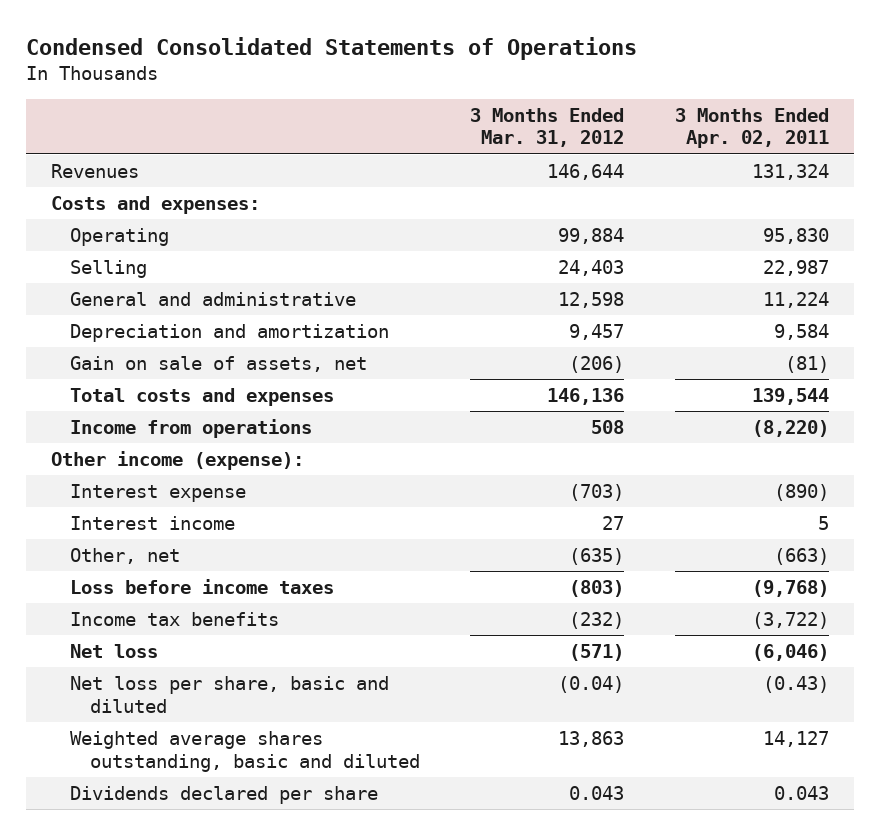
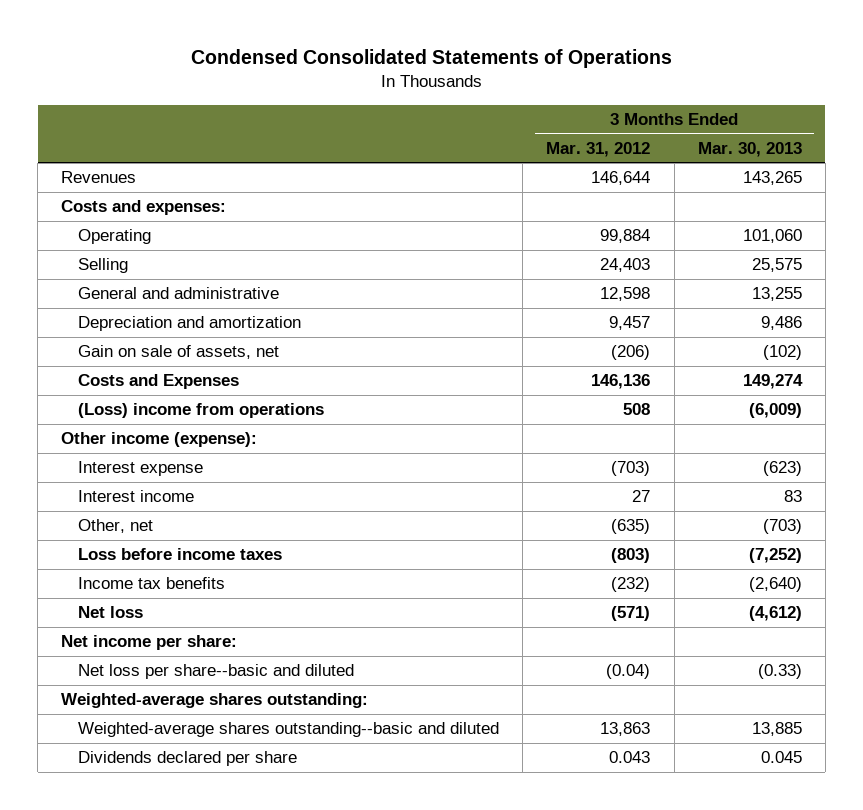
[674,107,829,149] 3 Months Ended Apr. 02, 2011 -> none
none -> [697,141,802,157] Mar. 30, 2013
[70,387,335,406] Total costs and expenses -> [78,374,240,390] Costs and Expenses
[70,418,313,438] Income from operations -> [78,403,325,419] (Loss) income from operations
none -> [61,635,238,651] Net income per share:
[70,675,390,713] Net loss per share, basic and diluted -> [78,664,355,680] Net loss per share--basic and diluted
none -> [61,693,369,709] Weighted-average shares outstanding:
[70,730,420,772] Weighted average shares outstanding, basic and diluted -> [78,722,500,738] Weighted-average shares outstanding--basic and diluted

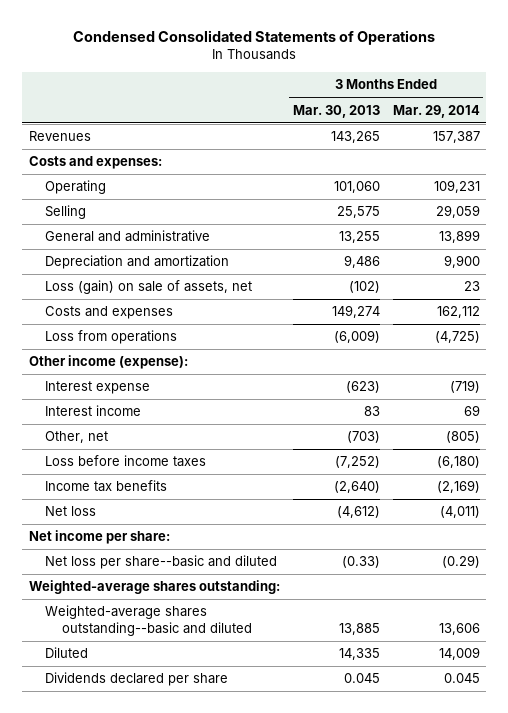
[546,141,651,157] Mar. 31, 2012 -> none
none -> [392,104,480,118] Mar. 29, 2014
[78,345,280,360] Gain on sale of assets, net -> [45,280,253,295] Loss (gain) on sale of assets, net
[78,374,240,390] Costs and Expenses -> [45,306,174,320] Costs and expenses
[78,403,325,419] (Loss) income from operations -> [45,330,178,345] Loss from operations
none -> [45,647,89,659] Diluted

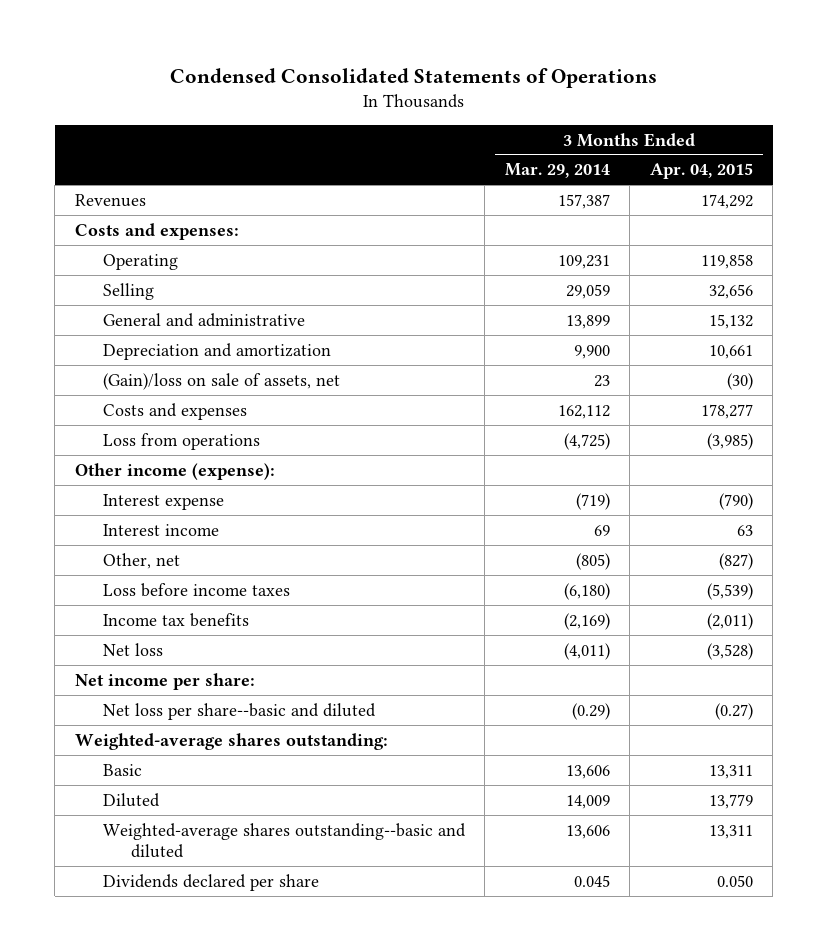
[292,104,380,118] Mar. 30, 2013 -> none
none -> [649,163,753,180] Apr. 04, 2015
[45,280,253,295] Loss (gain) on sale of assets, net -> [102,372,340,390] (Gain)/loss on sale of assets, net
none -> [102,763,142,776] Basic
[45,605,253,636] Weighted-average shares outstanding--basic and diluted -> [102,822,466,859] Weighted-average shares outstanding--basic and diluted

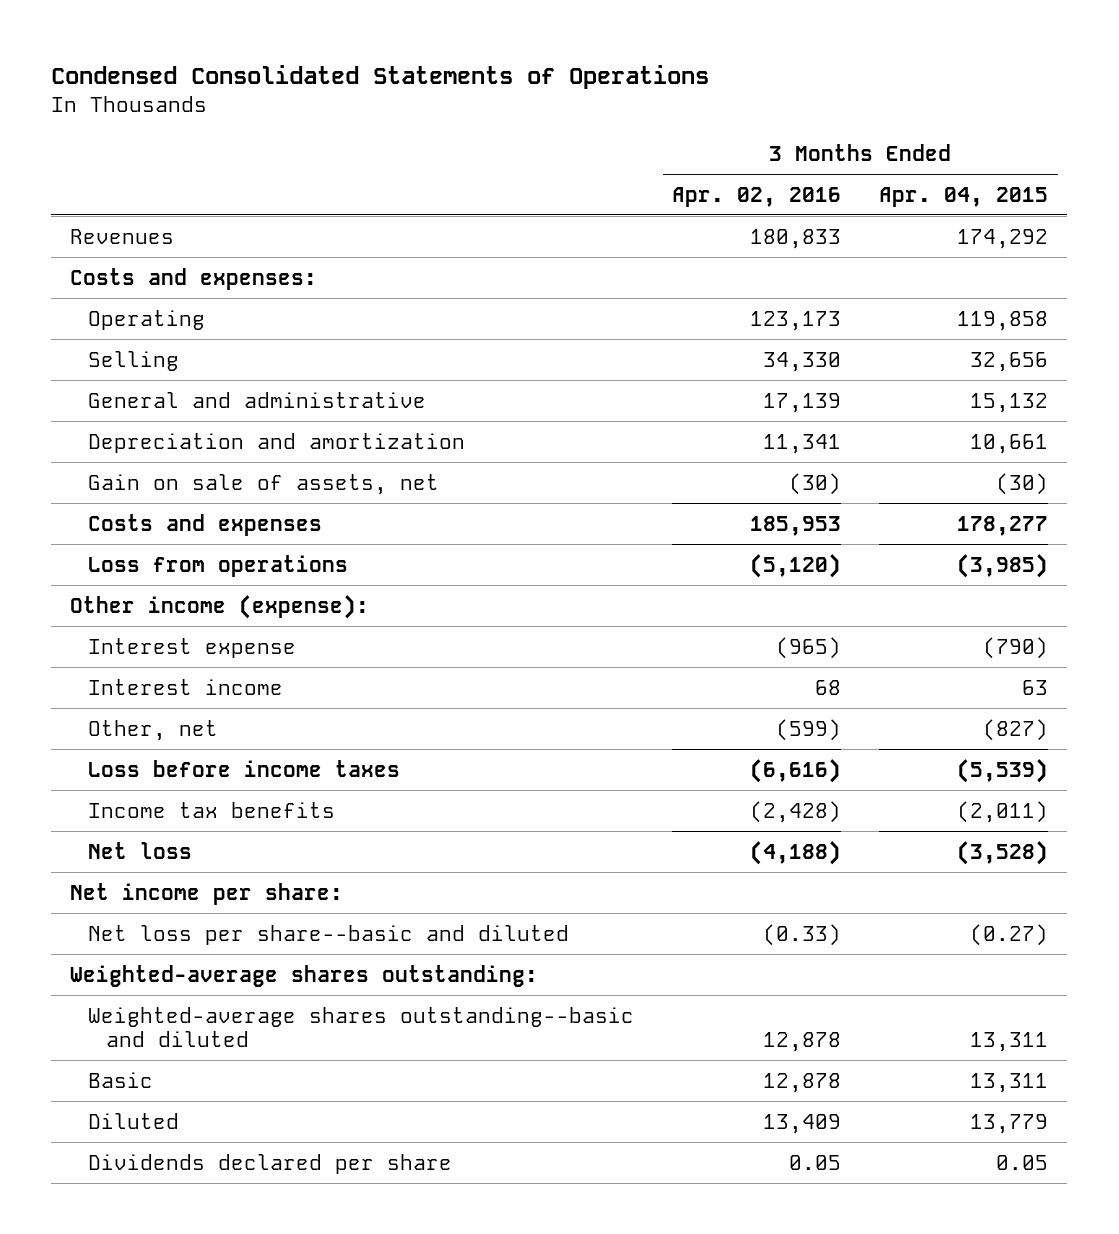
[504,163,610,179] Mar. 29, 2014 -> none
none -> [672,186,842,207] Apr. 02, 2016
[102,372,340,390] (Gain)/loss on sale of assets, net -> [88,473,440,495] Gain on sale of assets, net
[102,822,466,859] Weighted-average shares outstanding--basic and diluted -> [88,1006,635,1048] Weighted-average shares outstanding--basic and diluted
[716,874,753,887] 0.050 -> [996,1154,1049,1170] 0.05

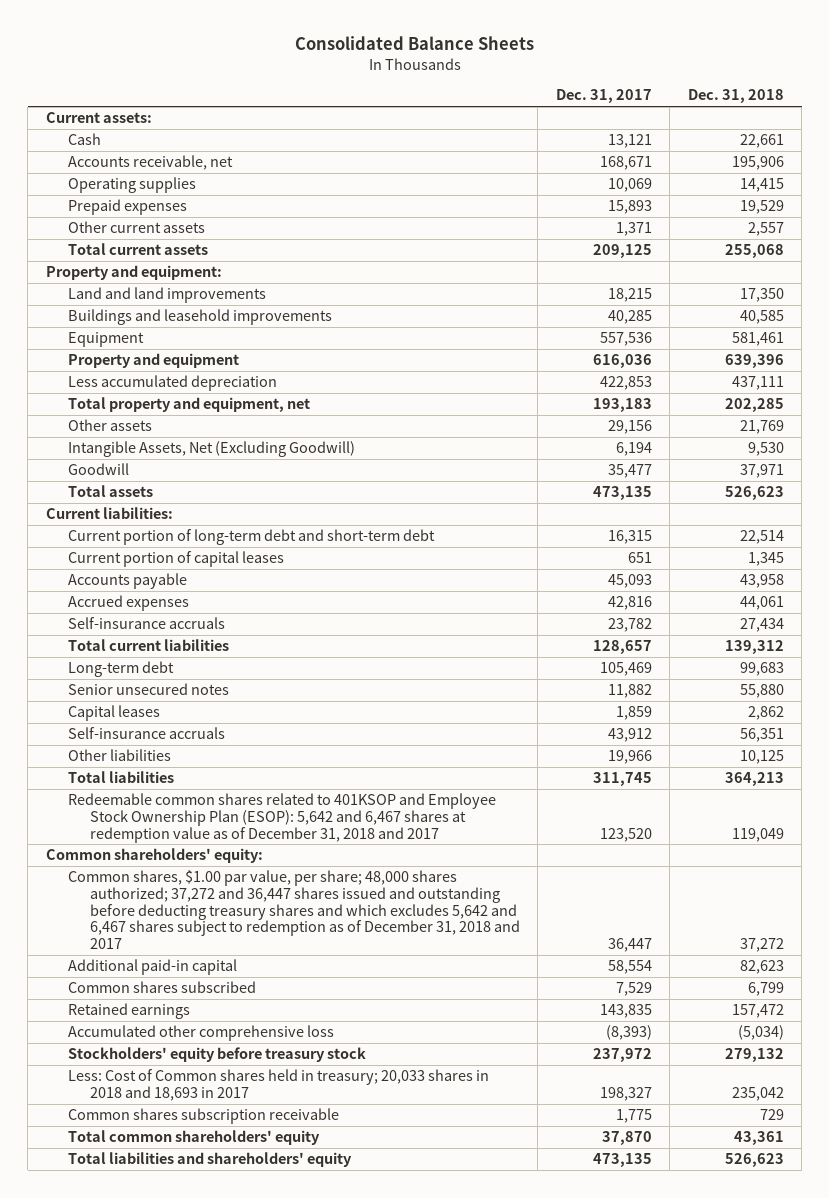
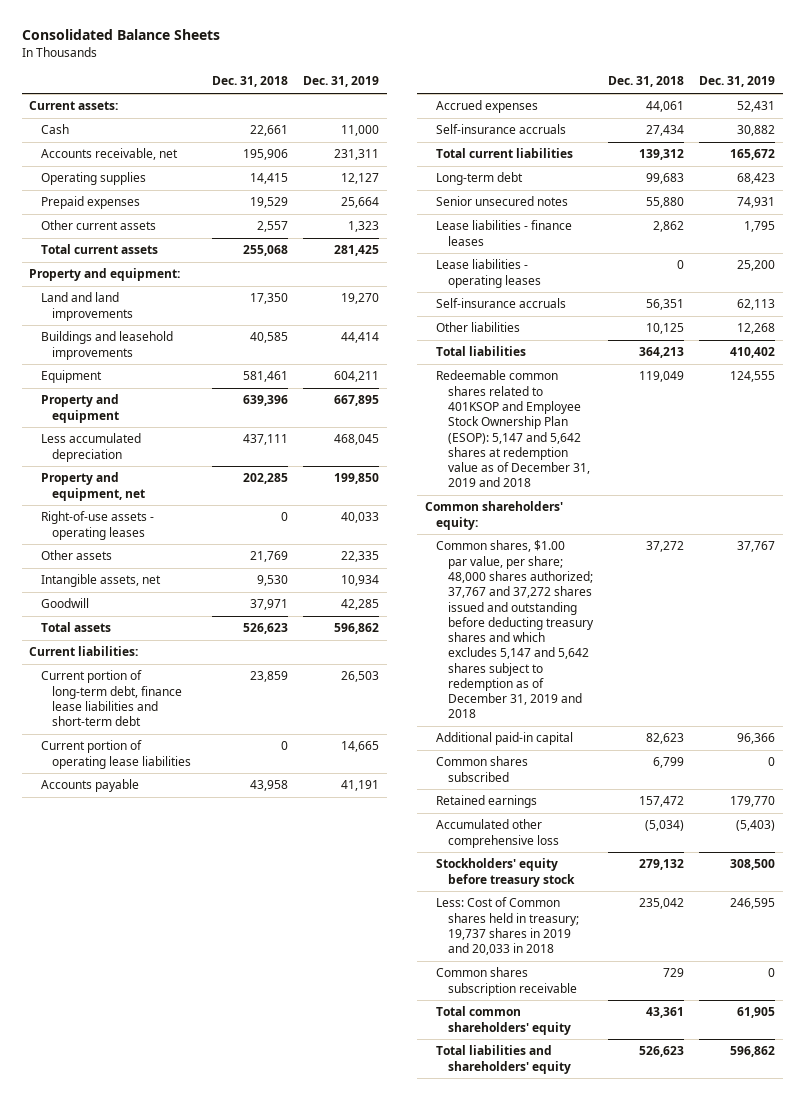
[555,89,652,104] Dec. 31, 2017 -> none
none -> [303,76,380,88] Dec. 31, 2019
[67,397,310,413] Total property and equipment, net -> [40,472,145,501] Property and equipment, net
none -> [40,511,154,540] Right-of-use assets - operating leases
[67,441,355,458] Intangible Assets, Net (Excluding Goodwill) -> [40,574,161,588] Intangible assets, net
[67,551,284,568] Current portion of capital leases -> none
[67,529,435,546] Current portion of long-term debt and short-term debt -> [40,670,182,727] Current portion of long-term debt, finance lease liabilities and short-term debt
[739,530,784,545] 22,514 -> [250,671,289,683] 23,859
none -> [40,740,191,769] Current portion of operating lease liabilities
[67,705,160,722] Capital leases -> [436,220,573,246] Lease liabilities - finance leases
none -> [436,259,541,288] Lease liabilities - operating leases
[67,793,496,843] Redeemable common shares related to 401KSOP and Employee Stock Ownership Plan (ESOP): 5,642 and 6,467 shares at redemption value as of December 31, 2018 and 2017 -> [436,370,590,488] Redeemable common shares related to 401KSOP and Employee Stock Ownership Plan (ESOP): 5,147 and 5,642 shares at redemption value as of December 31, 2019 and 2018
[67,870,520,950] Common shares, $1.00 par value, per share; 48,000 shares authorized; 37,272 and 36,447 shares issued and outstanding before deducting treasury shares and which excludes 5,642 and 6,467 shares subject to redemption as of December 31, 2018 and 2017 -> [436,540,594,719] Common shares, $1.00 par value, per share; 48,000 shares authorized; 37,767 and 37,272 shares issued and outstanding before deducting treasury shares and which excludes 5,147 and 5,642 shares subject to redemption as of December 31, 2019 and 2018
[67,1069,489,1101] Less: Cost of Common shares held in treasury; 20,033 shares in 2018 and 18,693 in 2017 -> [436,897,579,956] Less: Cost of Common shares held in treasury; 19,737 shares in 2019 and 20,033 in 2018

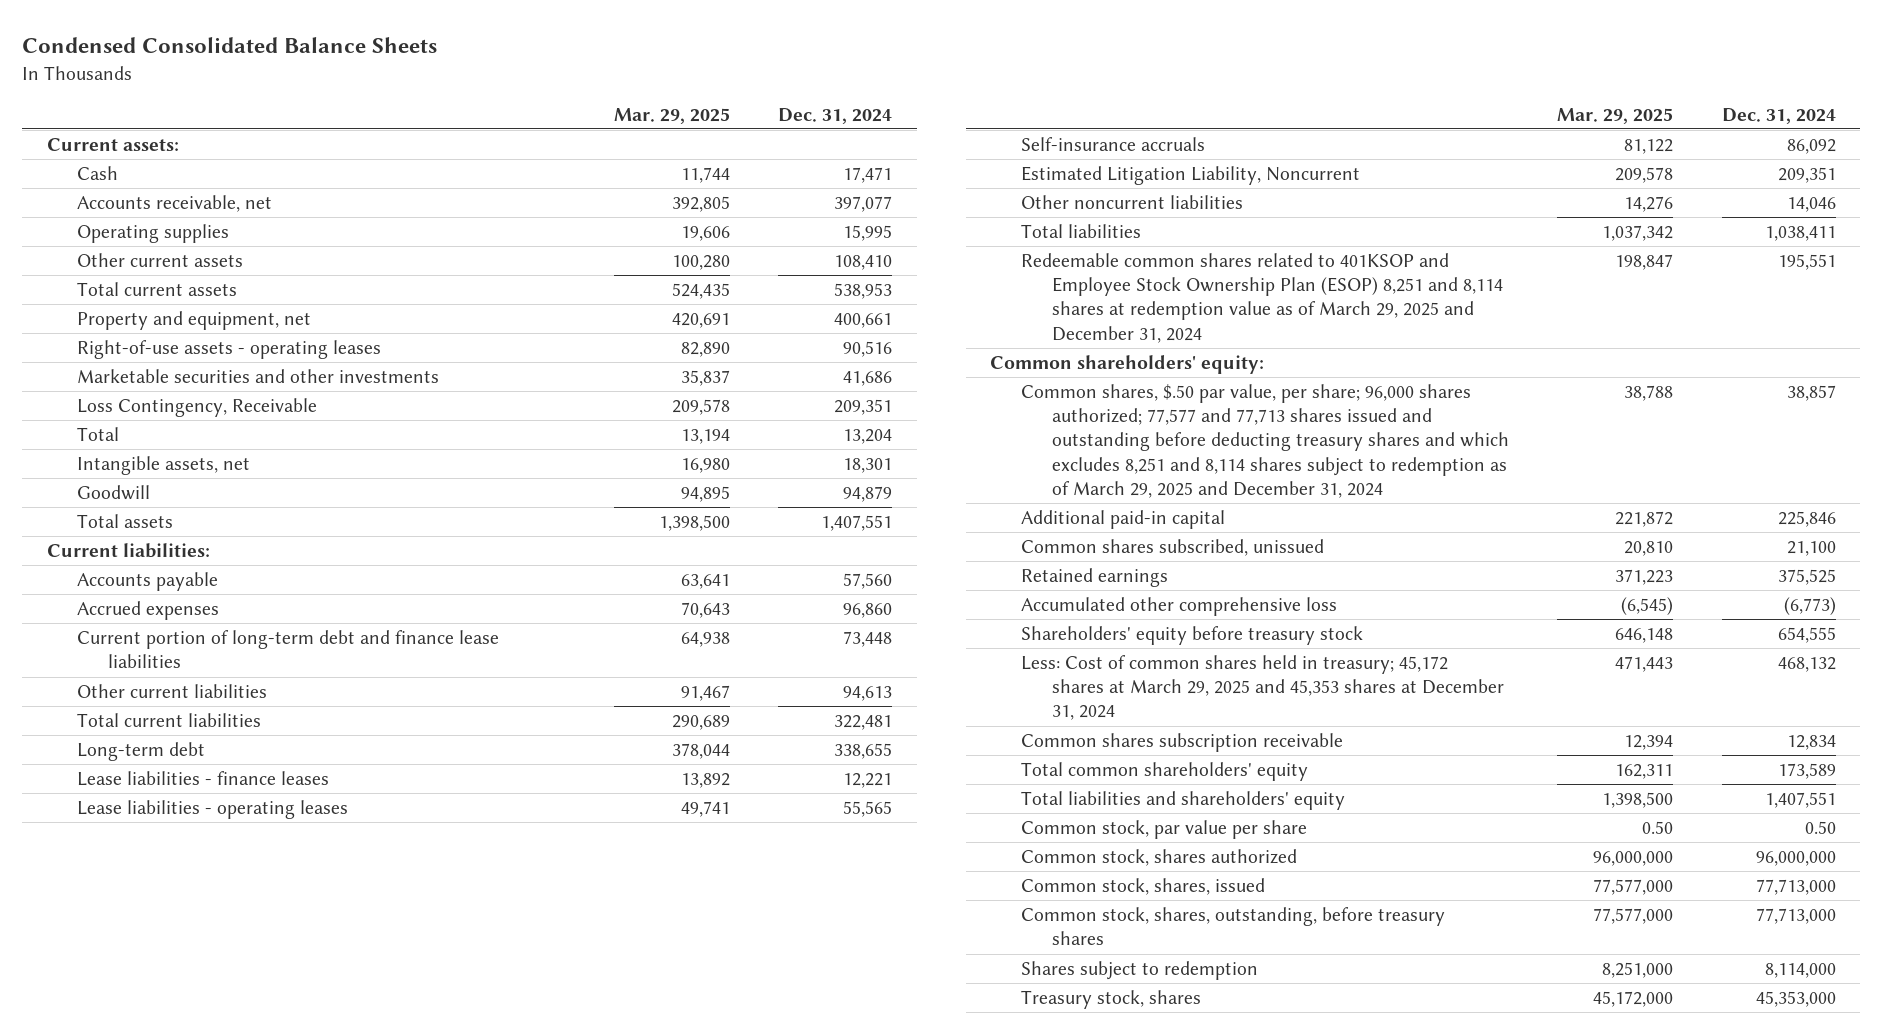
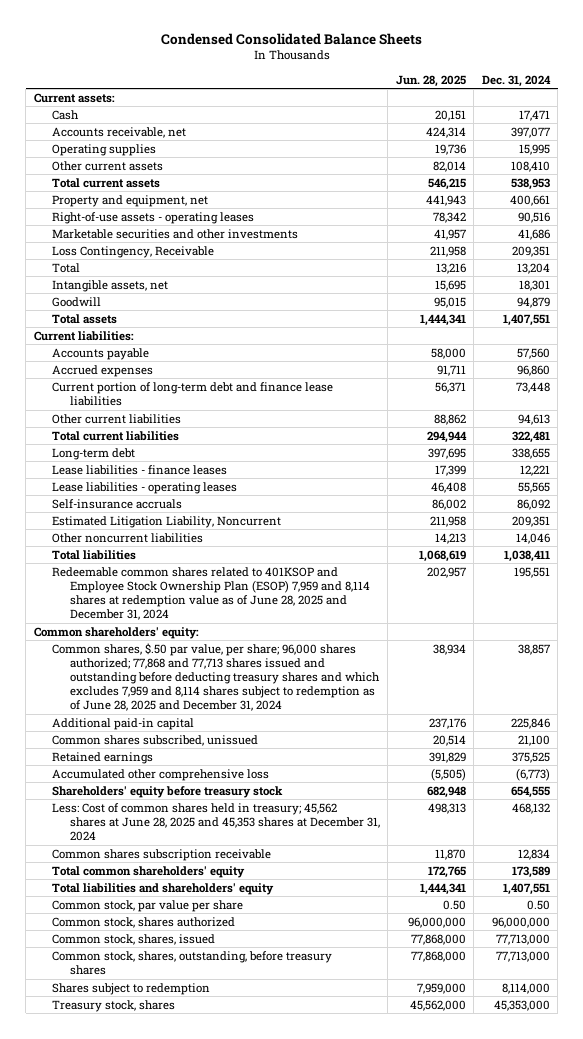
[613,107,730,124] Mar. 29, 2025 -> none
none -> [395,74,466,87] Jun. 28, 2025
[1020,253,1503,343] Redeemable common shares related to 401KSOP and Employee Stock Ownership Plan (ESOP) 8,251 and 8,114 shares at redemption value as of March 29, 2025 and December 31, 2024 -> [51,566,370,621] Redeemable common shares related to 401KSOP and Employee Stock Ownership Plan (ESOP) 7,959 and 8,114 shares at redemption value as of June 28, 2025 and December 31, 2024
[1020,384,1509,498] Common shares, $.50 par value, per share; 96,000 shares authorized; 77,577 and 77,713 shares issued and outstanding before deducting treasury shares and which excludes 8,251 and 8,114 shares subject to redemption as of March 29, 2025 and December 31, 2024 -> [51,642,380,712] Common shares, $.50 par value, per share; 96,000 shares authorized; 77,868 and 77,713 shares issued and outstanding before deducting treasury shares and which excludes 7,959 and 8,114 shares subject to redemption as of June 28, 2025 and December 31, 2024
[1020,655,1504,721] Less: Cost of common shares held in treasury; 45,172 shares at March 29, 2025 and 45,353 shares at December 31, 2024 -> [51,802,380,842] Less: Cost of common shares held in treasury; 45,562 shares at June 28, 2025 and 45,353 shares at December 31, 2024

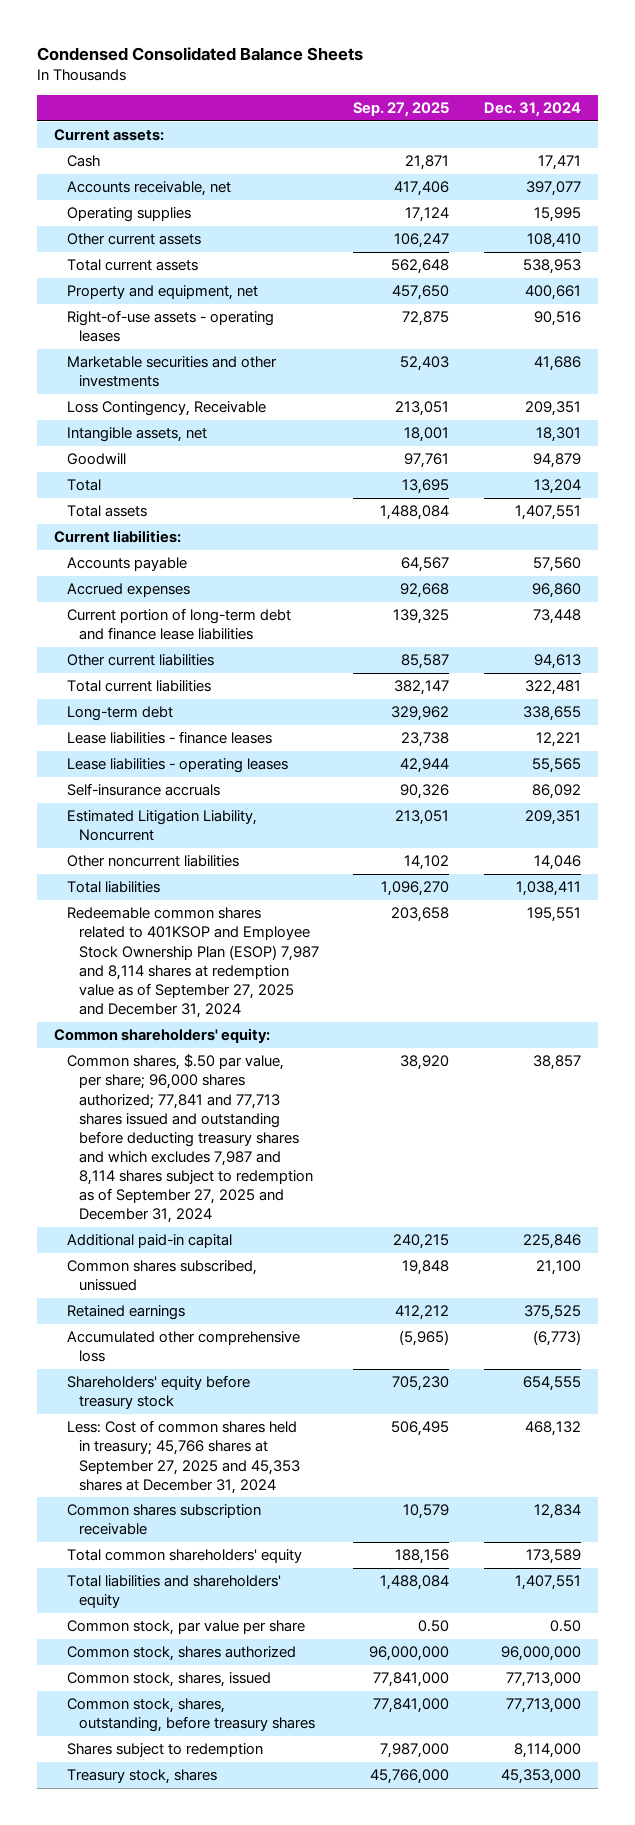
[395,74,466,87] Jun. 28, 2025 -> none
none -> [353,102,450,118] Sep. 27, 2025
[51,262,80,273] Total -> [66,479,101,492] Total
[51,566,370,621] Redeemable common shares related to 401KSOP and Employee Stock Ownership Plan (ESOP) 7,959 and 8,114 shares at redemption value as of June 28, 2025 and December 31, 2024 -> [66,907,320,1019] Redeemable common shares related to 401KSOP and Employee Stock Ownership Plan (ESOP) 7,987 and 8,114 shares at redemption value as of September 27, 2025 and December 31, 2024
[51,642,380,712] Common shares, $.50 par value, per share; 96,000 shares authorized; 77,868 and 77,713 shares issued and outstanding before deducting treasury shares and which excludes 7,959 and 8,114 shares subject to redemption as of June 28, 2025 and December 31, 2024 -> [66,1054,314,1224] Common shares, $.50 par value, per share; 96,000 shares authorized; 77,841 and 77,713 shares issued and outstanding before deducting treasury shares and which excludes 7,987 and 8,114 shares subject to redemption as of September 27, 2025 and December 31, 2024
[51,802,380,842] Less: Cost of common shares held in treasury; 45,562 shares at June 28, 2025 and 45,353 shares at December 31, 2024 -> [66,1420,301,1494] Less: Cost of common shares held in treasury; 45,766 shares at September 27, 2025 and 45,353 shares at December 31, 2024

